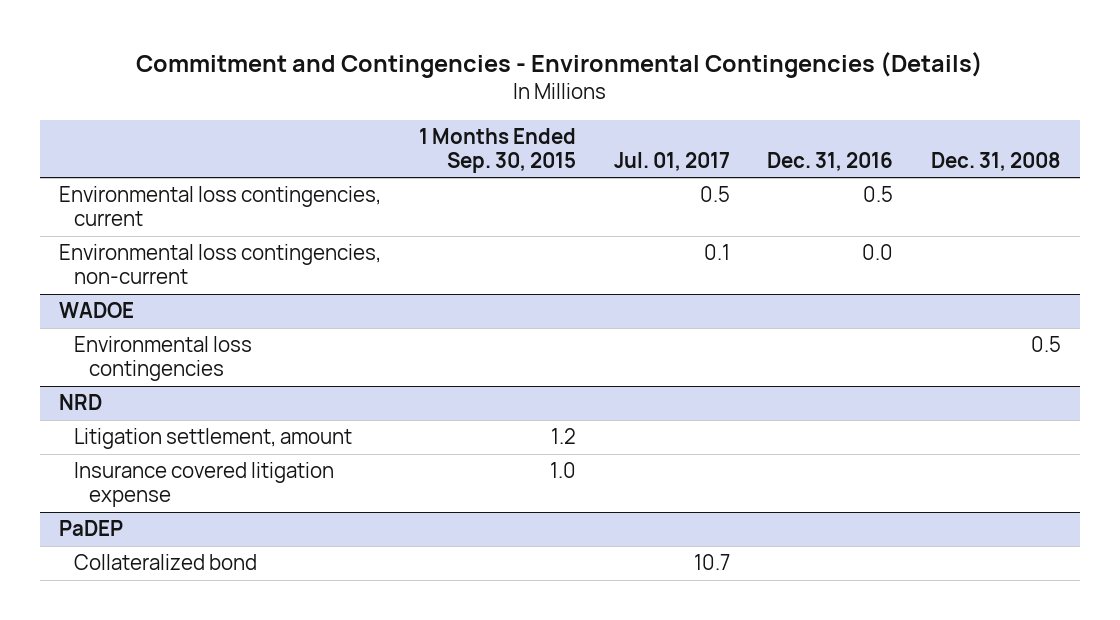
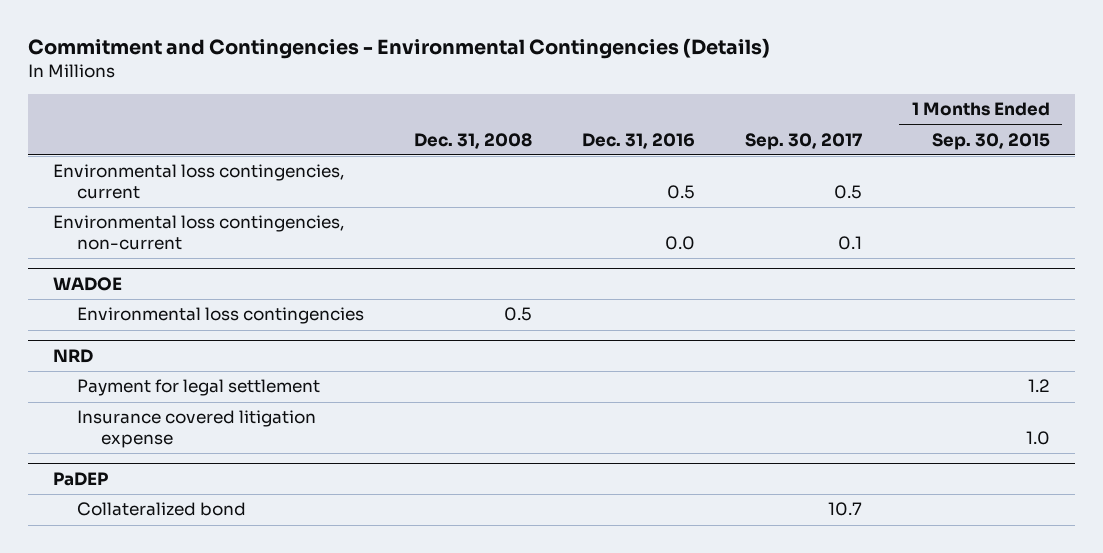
[613,152,730,172] Jul. 01, 2017 -> none
none -> [744,132,862,150] Sep. 30, 2017
[74,428,353,450] Litigation settlement, amount -> none
none -> [76,379,320,397] Payment for legal settlement

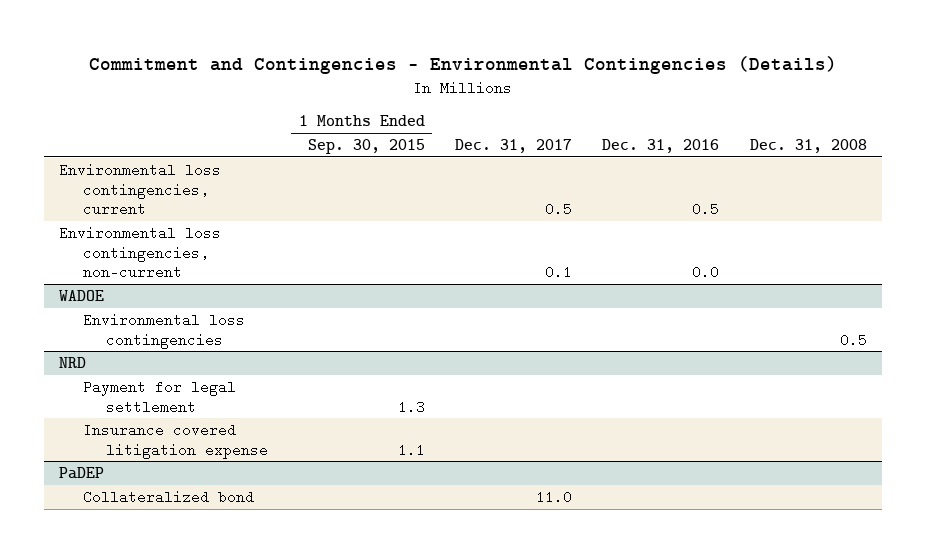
[744,132,862,150] Sep. 30, 2017 -> none
none -> [454,139,572,154] Dec. 31, 2017
[1027,379,1050,393] 1.2 -> [397,399,425,414] 1.3
[1025,431,1050,446] 1.0 -> [397,442,425,457] 1.1

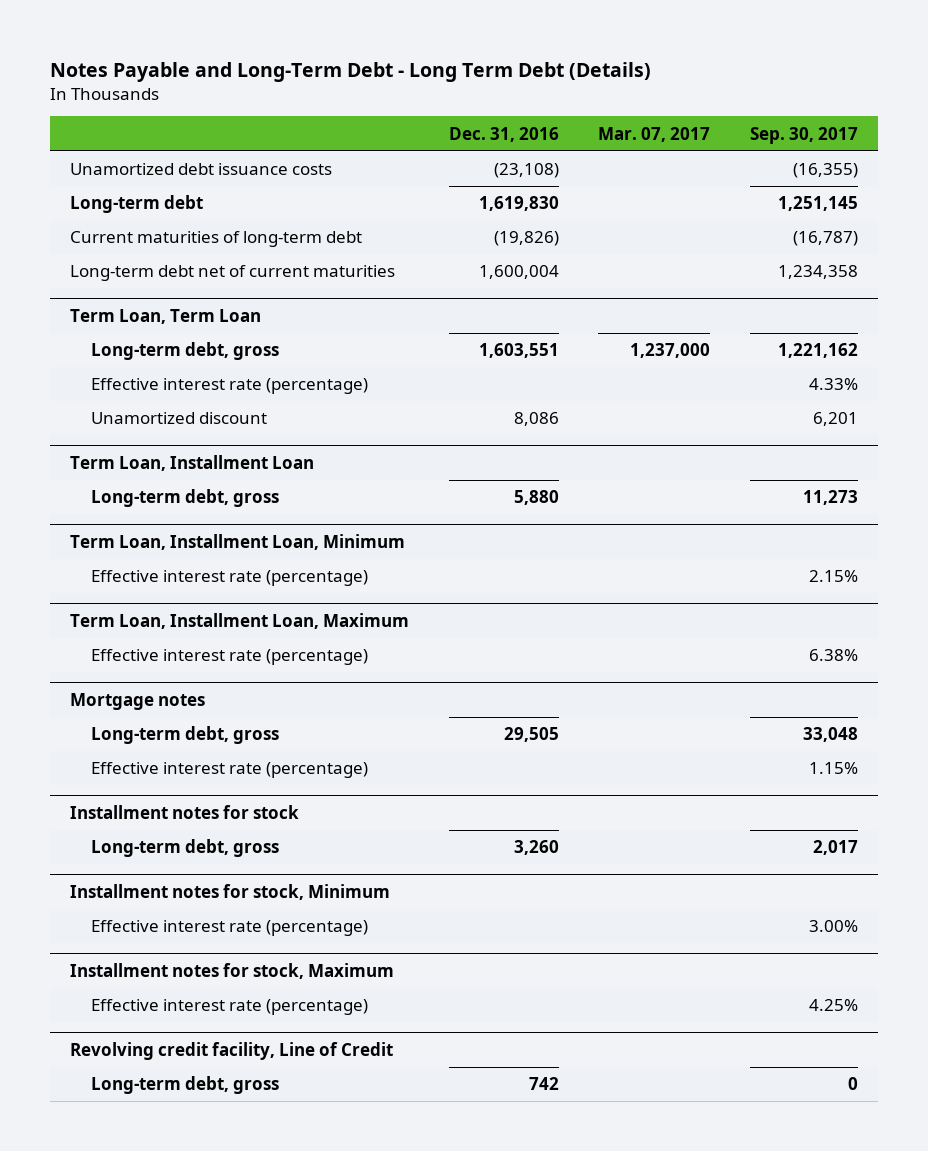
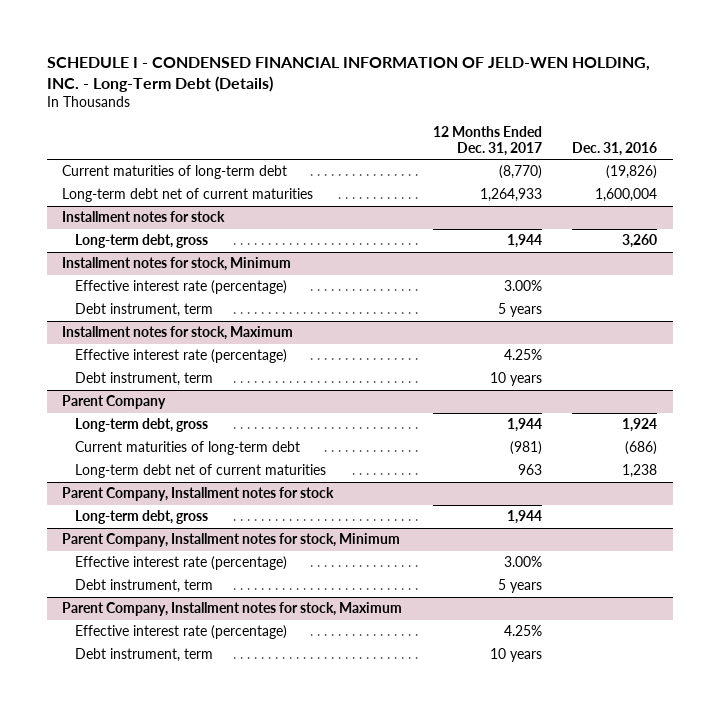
[50,61,652,82] Notes Payable and Long-Term Debt - Long Term Debt (Details) -> [46,56,650,92] SCHEDULE I - CONDENSED FINANCIAL INFORMATION OF JELD-WEN HOLDING, INC. - Long-Term Debt (Details)
[598,126,711,142] Mar. 07, 2017 -> none
[750,126,859,144] Sep. 30, 2017 -> none
none -> [432,125,542,156] 12 Months Ended Dec. 31, 2017
[70,163,333,176] Unamortized debt issuance costs -> none
[70,195,204,214] Long-term debt -> none
[70,308,262,324] Term Loan, Term Loan -> none
[91,342,280,361] Long-term debt, gross -> none
[91,378,369,395] Effective interest rate (percentage) -> none
[91,412,268,425] Unamortized discount -> none
[70,454,315,471] Term Loan, Installment Loan -> none
[91,489,280,508] Long-term debt, gross -> none
[70,533,406,550] Term Loan, Installment Loan, Minimum -> none
[91,570,369,587] Effective interest rate (percentage) -> none
[70,612,410,629] Term Loan, Installment Loan, Maximum -> none
[91,649,369,666] Effective interest rate (percentage) -> none
[70,692,206,710] Mortgage notes -> none
[91,726,280,745] Long-term debt, gross -> none
[91,762,369,779] Effective interest rate (percentage) -> none
none -> [75,303,214,318] Debt instrument, term
[70,1041,394,1060] Revolving credit facility, Line of Credit -> none
[91,1076,280,1095] Long-term debt, gross -> none
none -> [75,372,214,387] Debt instrument, term
none -> [62,395,167,410] Parent Company
none -> [75,418,209,433] Long-term debt, gross
none -> [75,441,301,456] Current maturities of long-term debt
none -> [75,464,327,479] Long-term debt net of current maturities
none -> [62,487,335,502] Parent Company, Installment notes for stock
none -> [75,510,209,525] Long-term debt, gross
none -> [62,533,401,548] Parent Company, Installment notes for stock, Minimum
none -> [75,556,288,571] Effective interest rate (percentage)
none -> [75,579,214,594] Debt instrument, term
none -> [62,602,403,617] Parent Company, Installment notes for stock, Maximum
none -> [75,625,288,640] Effective interest rate (percentage)
none -> [75,648,214,663] Debt instrument, term

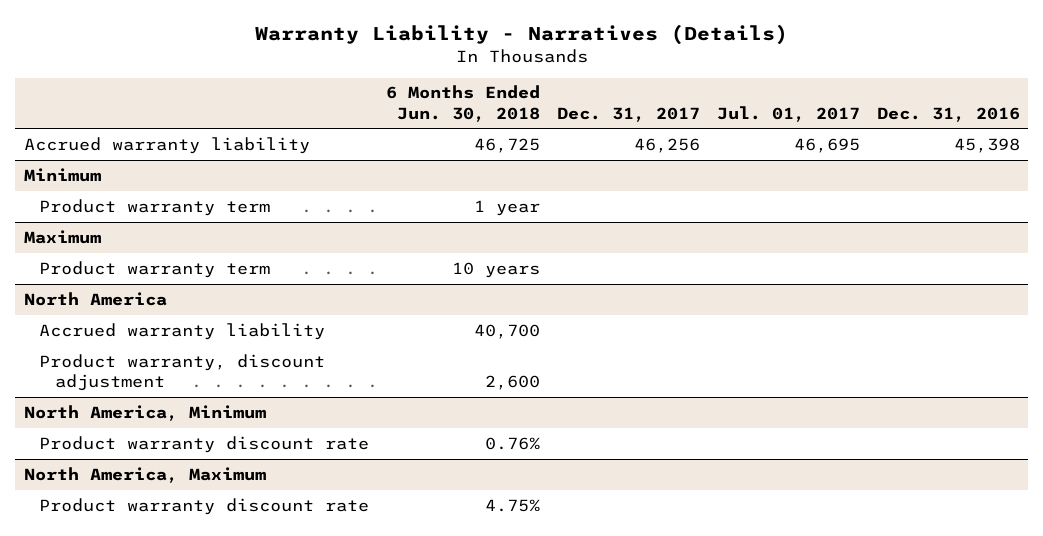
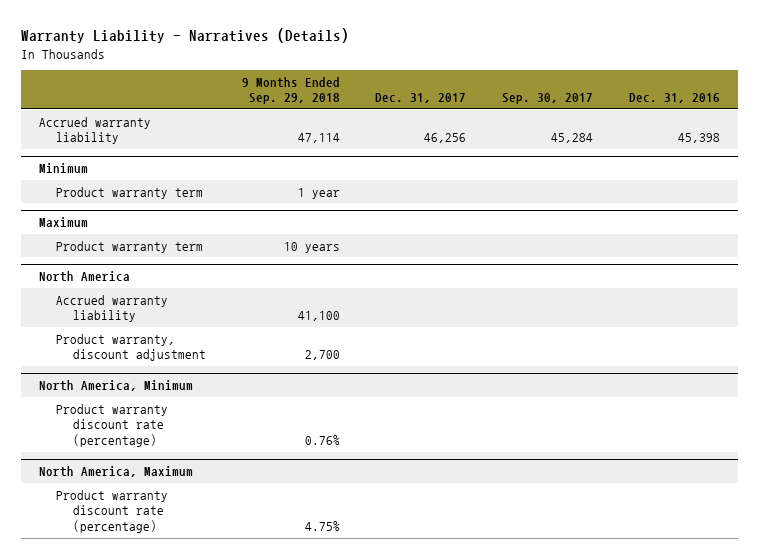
[386,85,541,122] 6 Months Ended Jun. 30, 2018 -> none
[716,105,860,122] Jul. 01, 2017 -> none
none -> [241,76,340,105] 9 Months Ended Sep. 29, 2018
none -> [502,93,594,105] Sep. 30, 2017
[39,435,370,453] Product warranty discount rate -> [55,403,168,448] Product warranty discount rate (percentage)
[39,497,370,515] Product warranty discount rate -> [55,489,168,534] Product warranty discount rate (percentage)

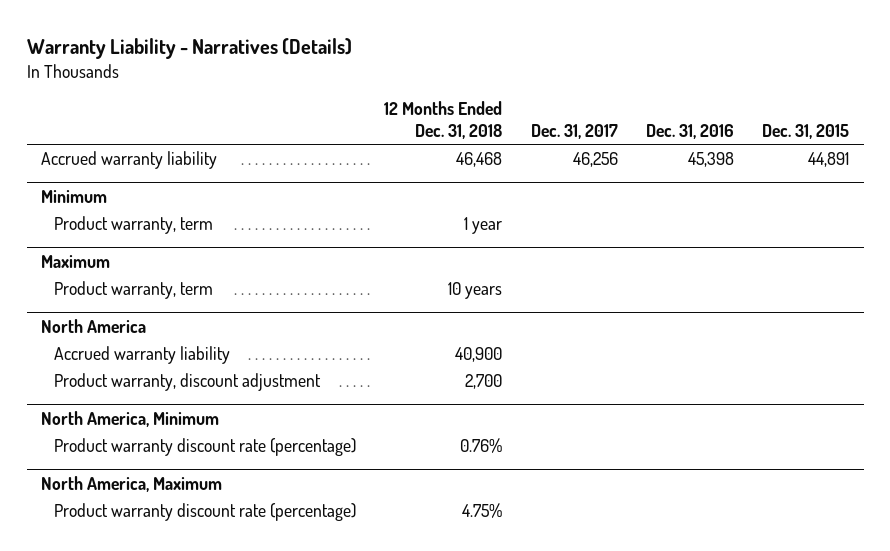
[241,76,340,105] 9 Months Ended Sep. 29, 2018 -> none
[502,93,594,105] Sep. 30, 2017 -> none
none -> [384,101,503,140] 12 Months Ended Dec. 31, 2018
none -> [762,124,850,140] Dec. 31, 2015
[55,186,203,199] Product warranty term -> [54,215,214,234] Product warranty, term
[55,240,203,253] Product warranty term -> [54,280,214,299] Product warranty, term

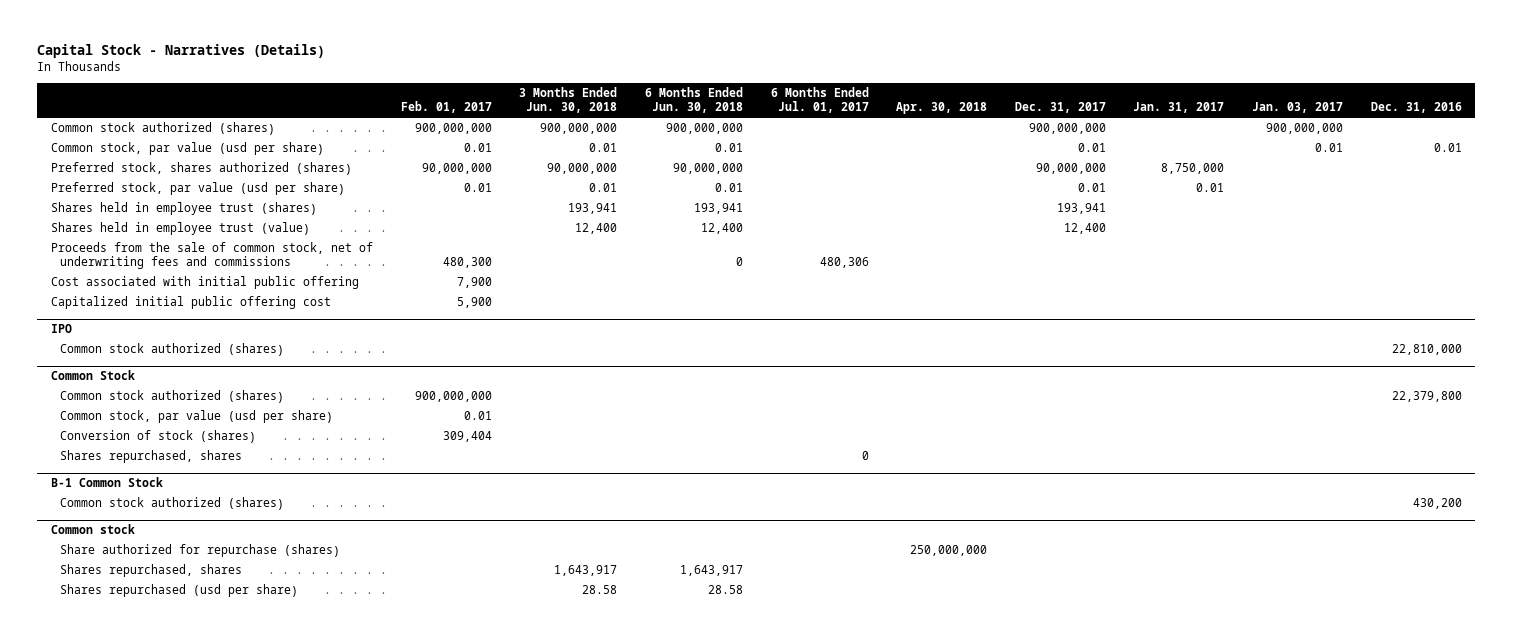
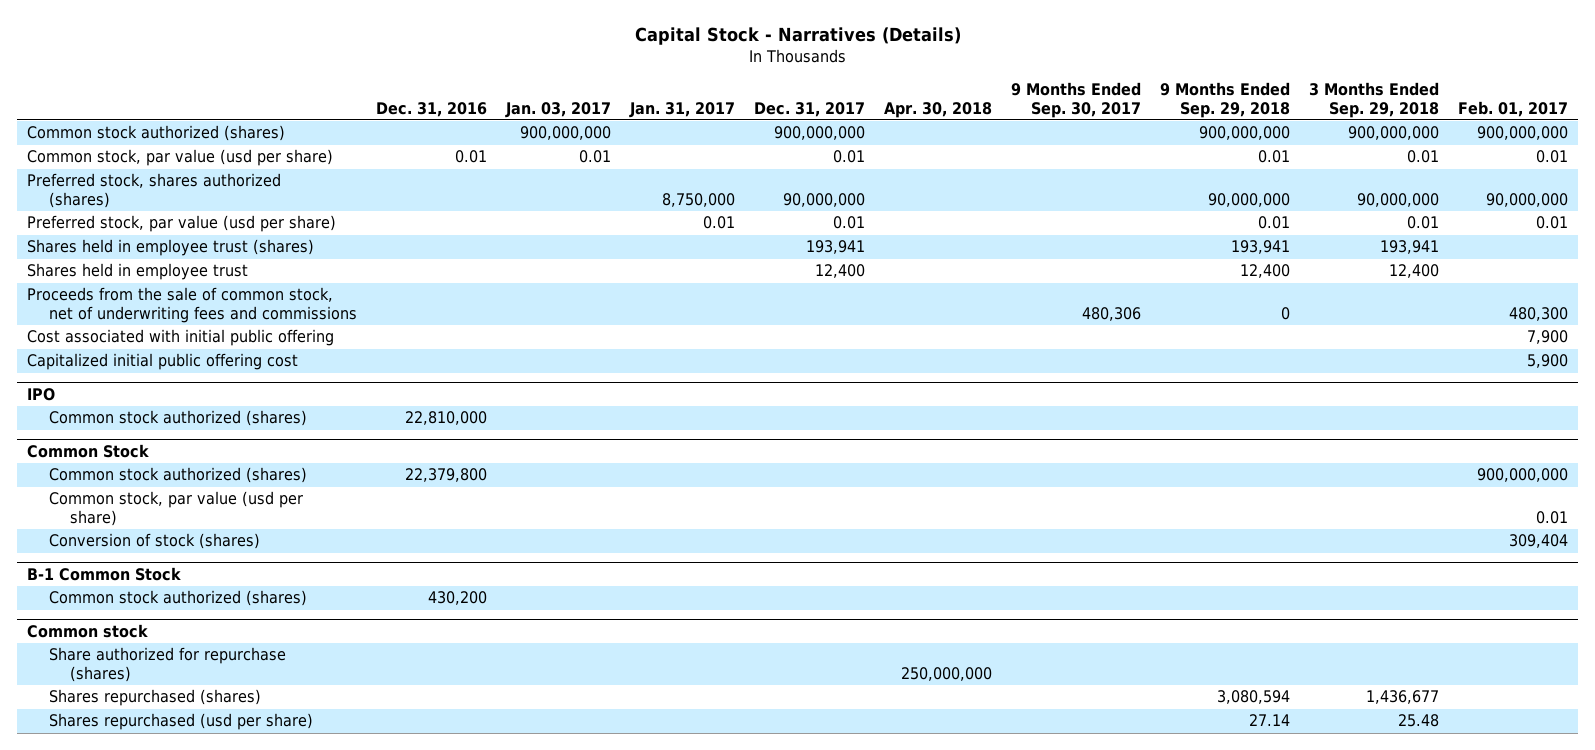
[519,86,618,114] 3 Months Ended Jun. 30, 2018 -> none
[644,86,743,114] 6 Months Ended Jun. 30, 2018 -> none
[770,86,869,114] 6 Months Ended Jul. 01, 2017 -> none
none -> [1011,81,1142,118] 9 Months Ended Sep. 30, 2017
none -> [1160,81,1291,118] 9 Months Ended Sep. 29, 2018
none -> [1309,81,1440,118] 3 Months Ended Sep. 29, 2018
[51,222,311,236] Shares held in employee trust (value) -> [26,263,248,281] Shares held in employee trust
[60,450,243,464] Shares repurchased, shares -> none
[60,564,243,578] Shares repurchased, shares -> [48,689,261,707] Shares repurchased (shares)

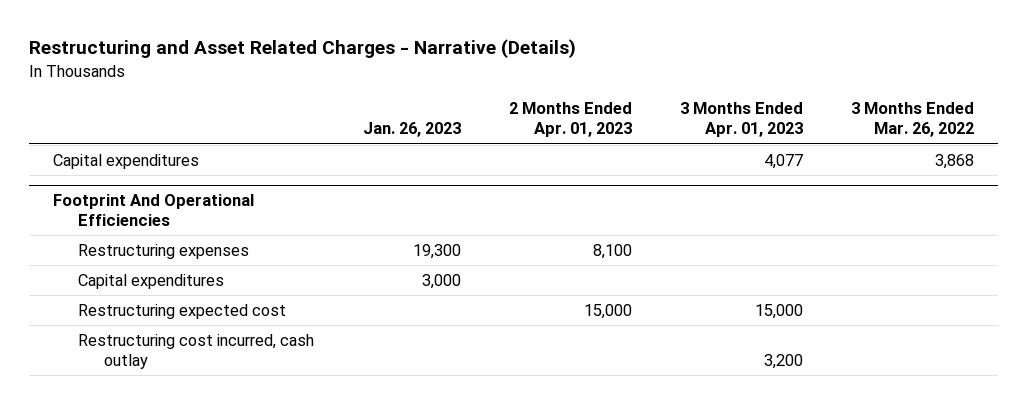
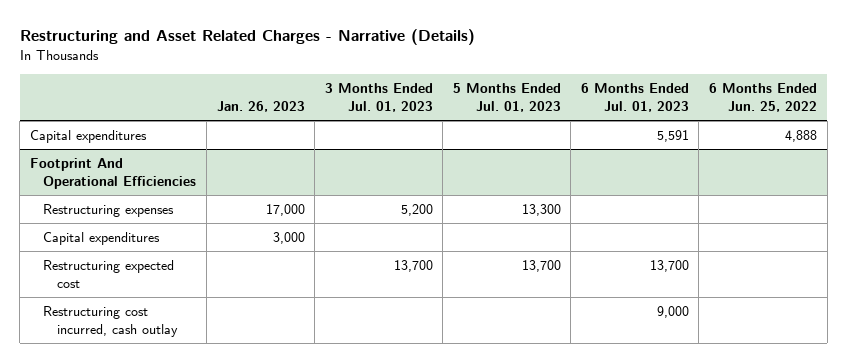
[508,102,632,138] 2 Months Ended Apr. 01, 2023 -> none
[680,102,804,138] 3 Months Ended Apr. 01, 2023 -> none
[851,102,975,138] 3 Months Ended Mar. 26, 2022 -> none
none -> [324,83,433,113] 3 Months Ended Jul. 01, 2023
none -> [452,83,561,113] 5 Months Ended Jul. 01, 2023
none -> [580,83,689,113] 6 Months Ended Jul. 01, 2023
none -> [708,83,817,113] 6 Months Ended Jun. 25, 2022
[412,244,461,260] 19,300 -> [265,203,305,216] 17,000

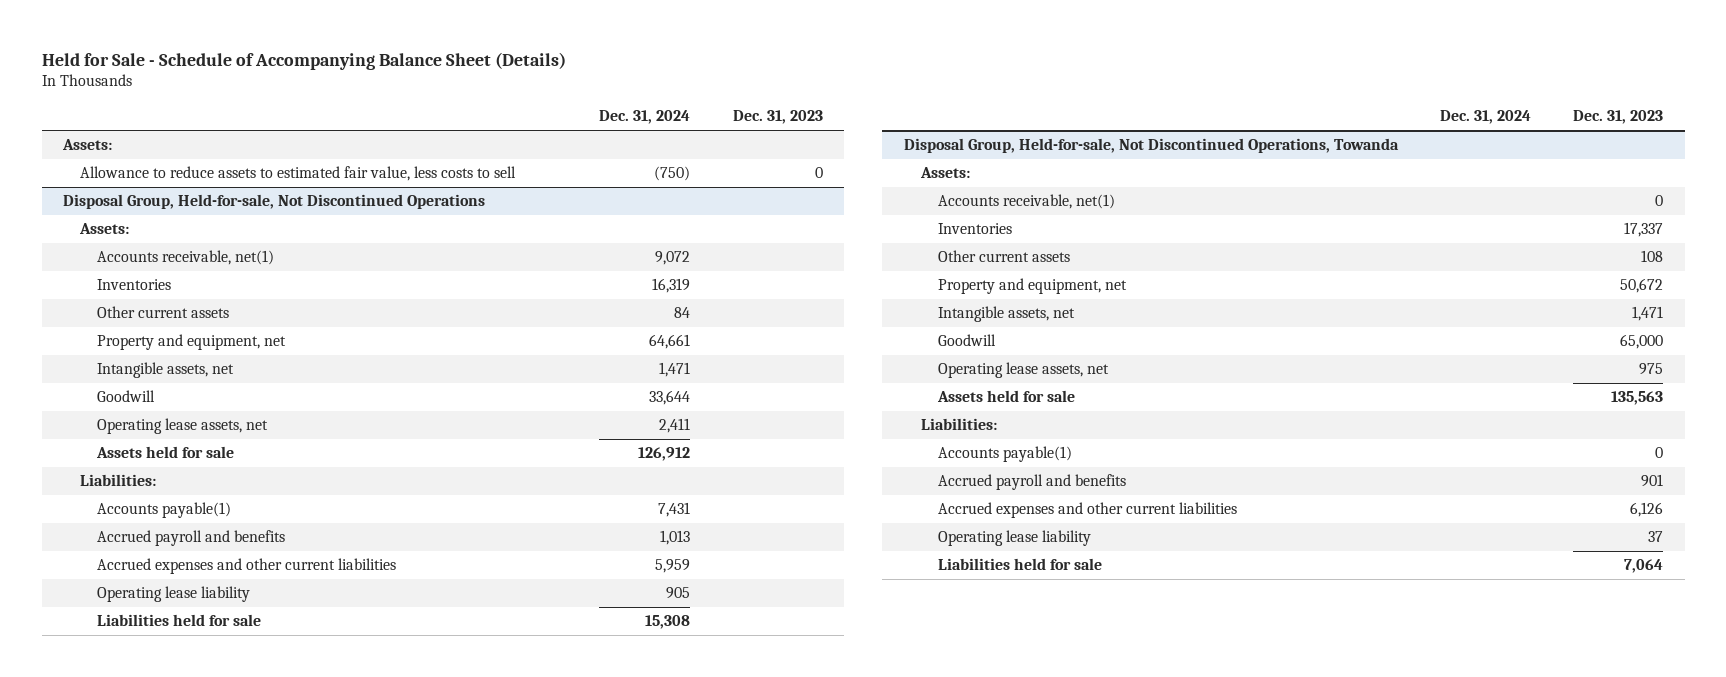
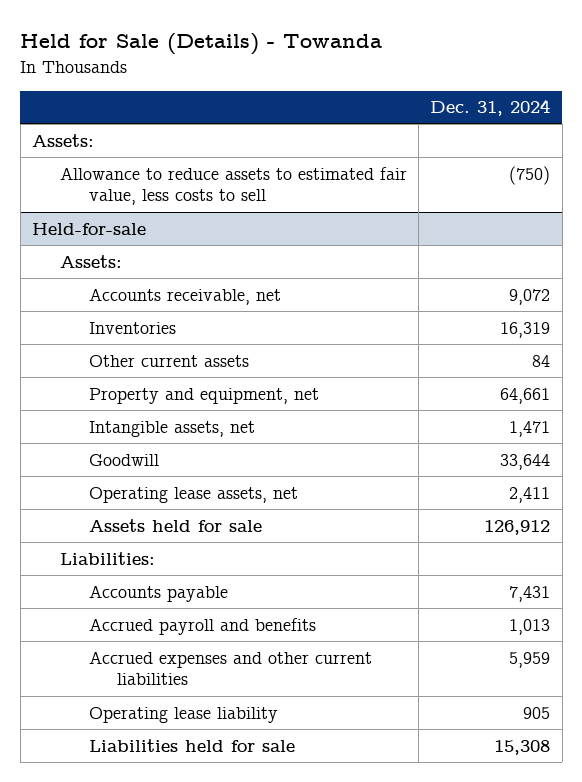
[41,51,566,70] Held for Sale - Schedule of Accompanying Balance Sheet (Details) -> [20,33,383,56] Held for Sale (Details) - Towanda
[732,110,823,125] Dec. 31, 2023 -> none
[62,194,485,210] Disposal Group, Held-for-sale, Not Discontinued Operations -> [31,222,146,235] Held-for-sale
[96,250,274,266] Accounts receivable, net(1) -> [88,287,281,305] Accounts receivable, net
[96,502,231,519] Accounts payable(1) -> [88,584,228,602] Accounts payable
[903,138,1399,154] Disposal Group, Held-for-sale, Not Discontinued Operations, Towanda -> none
[919,167,970,179] Assets: -> none
[937,194,1115,210] Accounts receivable, net(1) -> none
[937,223,1012,235] Inventories -> none
[937,250,1070,263] Other current assets -> none
[937,278,1127,295] Property and equipment, net -> none
[937,306,1075,323] Intangible assets, net -> none
[937,334,996,347] Goodwill -> none
[937,362,1109,379] Operating lease assets, net -> none
[936,390,1075,403] Assets held for sale -> none
[920,418,997,431] Liabilities: -> none
[937,446,1072,463] Accounts payable(1) -> none
[937,474,1126,491] Accrued payroll and benefits -> none
[937,502,1237,519] Accrued expenses and other current liabilities -> none
[937,530,1091,547] Operating lease liability -> none
[937,558,1102,571] Liabilities held for sale -> none

